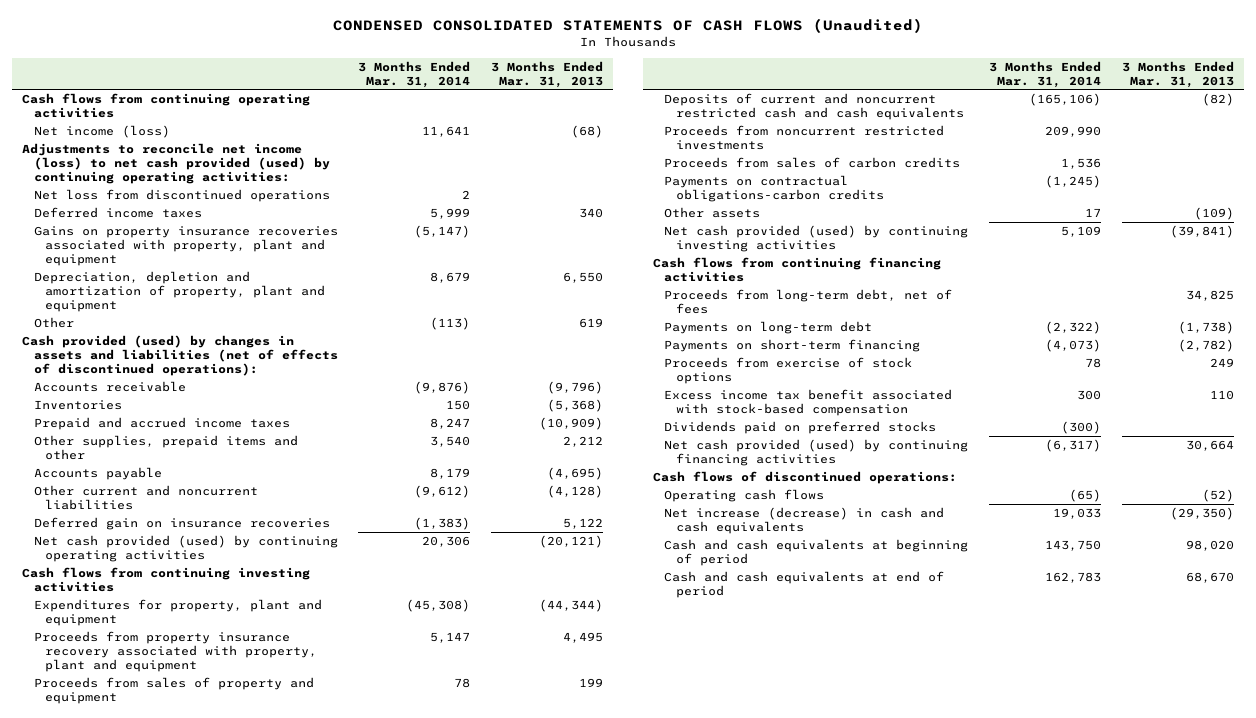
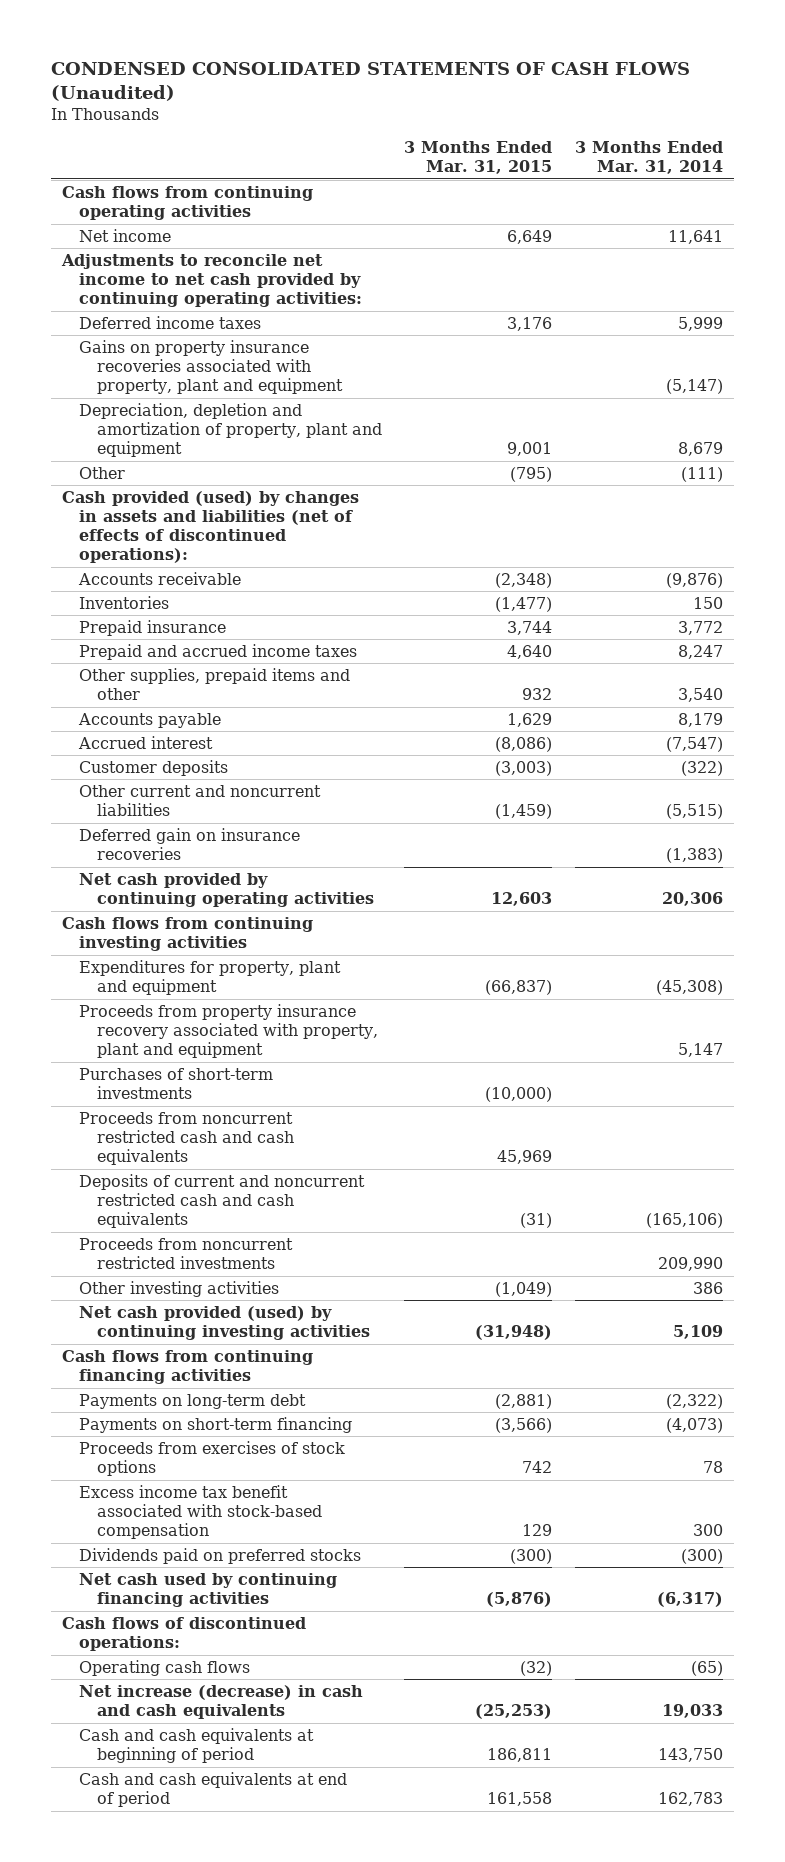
[491,60,604,88] 3 Months Ended Mar. 31, 2013 -> none
none -> [404,140,553,174] 3 Months Ended Mar. 31, 2015
[33,188,330,202] Net loss from discontinued operations -> none
[33,124,170,138] Net income (loss) -> [79,228,172,242] Net income
[22,142,330,184] Adjustments to reconcile net income (loss) to net cash provided (used) by continuing operating activities: -> [61,253,363,308] Adjustments to reconcile net income to net cash provided by continuing operating activities:
[430,316,471,330] (113) -> [680,466,723,482] (111)
none -> [79,619,227,636] Prepaid insurance
none -> [78,735,214,749] Accrued interest
none -> [79,759,229,776] Customer deposits
[414,484,471,498] (9,612) -> [665,803,723,819] (5,515)
[33,534,338,562] Net cash provided (used) by continuing operating activities -> [79,872,374,907] Net cash provided by continuing operating activities
[33,676,314,704] Proceeds from sales of property and equipment -> none
none -> [79,1067,274,1099] Purchases of short-term investments
none -> [79,1111,294,1166] Proceeds from noncurrent restricted cash and cash equivalents
[664,156,961,168] Proceeds from sales of carbon credits -> none
[664,174,884,202] Payments on contractual obligations-carbon credits -> none
[664,206,761,218] Other assets -> [79,1280,280,1297] Other investing activities
[1085,207,1102,217] 17 -> [692,1281,723,1294] 386
[664,288,953,314] Proceeds from long-term debt, net of fees -> none
[664,356,913,384] Proceeds from exercise of stock options -> [79,1440,346,1476] Proceeds from exercises of stock options
[664,438,969,466] Net cash provided (used) by continuing financing activities -> [79,1572,338,1607] Net cash used by continuing financing activities

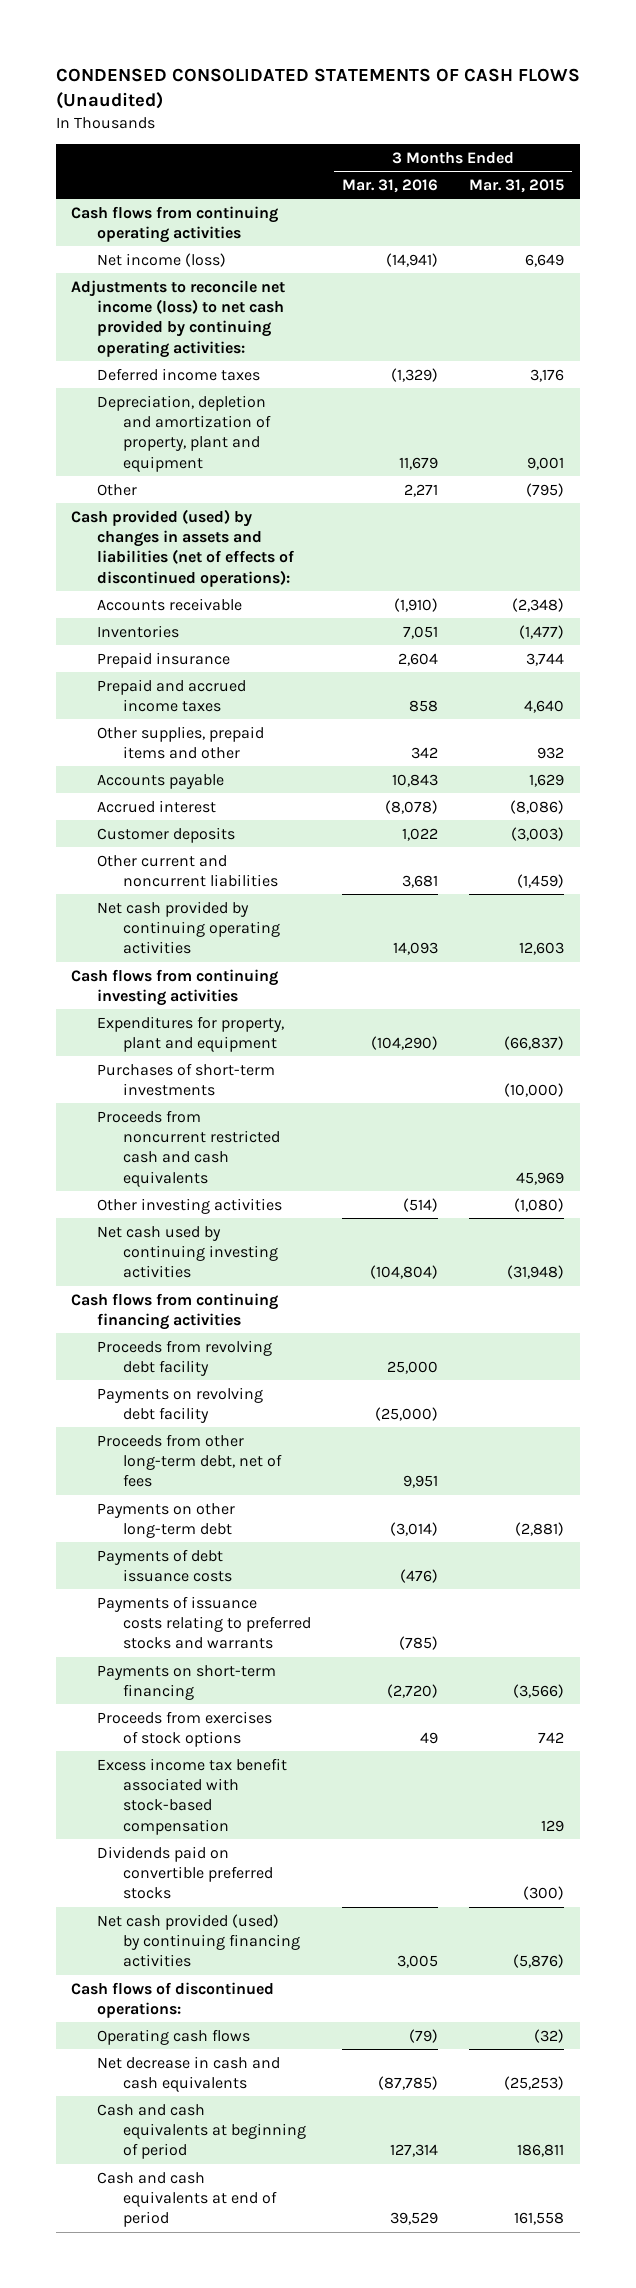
[574,140,723,174] 3 Months Ended Mar. 31, 2014 -> none
none -> [342,178,439,193] Mar. 31, 2016
[79,228,172,242] Net income -> [97,252,227,267] Net income (loss)
[61,253,363,308] Adjustments to reconcile net income to net cash provided by continuing operating activities: -> [71,279,286,358] Adjustments to reconcile net income (loss) to net cash provided by continuing operating activities:
[79,339,343,395] Gains on property insurance recoveries associated with property, plant and equipment -> none
[79,827,301,860] Deferred gain on insurance recoveries -> none
[79,1003,378,1059] Proceeds from property insurance recovery associated with property, plant and equipment -> none
[79,1173,366,1229] Deposits of current and noncurrent restricted cash and cash equivalents -> none
[79,1237,294,1269] Proceeds from noncurrent restricted investments -> none
[495,1281,553,1297] (1,049) -> [514,1197,565,1212] (1,080)
[79,1305,370,1340] Net cash provided (used) by continuing investing activities -> [97,1225,278,1279] Net cash used by continuing investing activities
none -> [97,1339,273,1376] Proceeds from revolving debt facility
none -> [97,1386,264,1423] Payments on revolving debt facility
none -> [97,1433,282,1488] Proceeds from other long-term debt, net of fees
[79,1393,307,1409] Payments on long-term debt -> [97,1502,236,1538] Payments on other long-term debt
none -> [97,1548,232,1582] Payments of debt issuance costs
none -> [97,1595,311,1650] Payments of issuance costs relating to preferred stocks and warrants
[79,1547,362,1564] Dividends paid on preferred stocks -> [97,1845,273,1900] Dividends paid on convertible preferred stocks
[79,1572,338,1607] Net cash used by continuing financing activities -> [97,1913,300,1968] Net cash provided (used) by continuing financing activities
[79,1684,364,1719] Net increase (decrease) in cash and cash equivalents -> [97,2055,281,2092] Net decrease in cash and cash equivalents

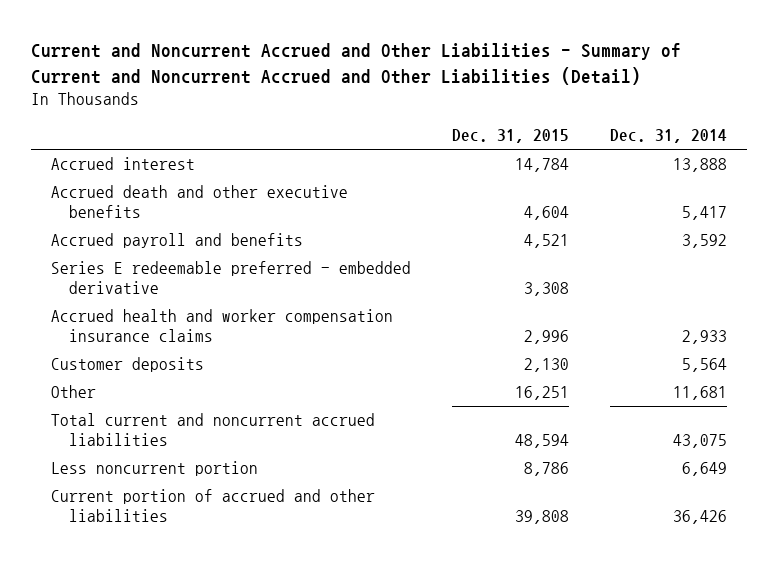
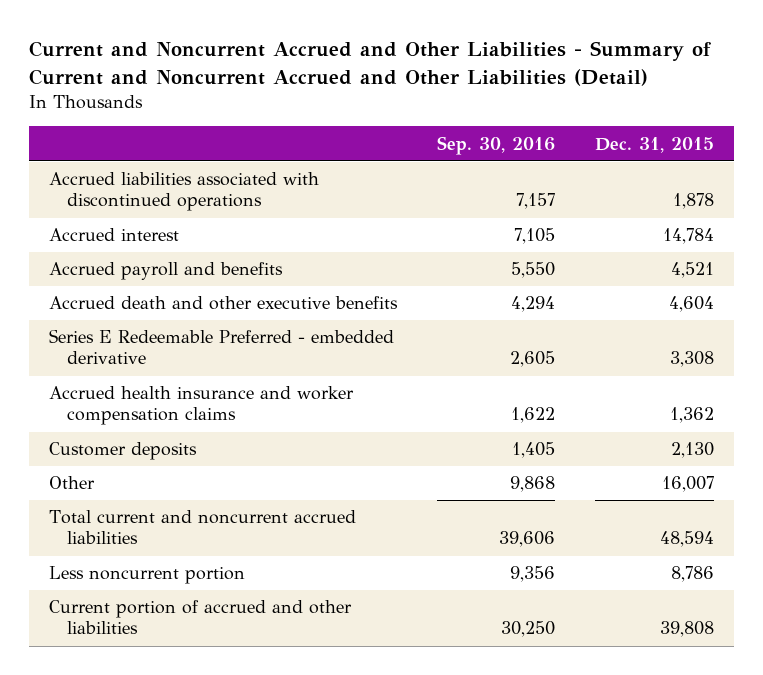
[609,129,727,144] Dec. 31, 2014 -> none
none -> [436,135,555,155] Sep. 30, 2016
none -> [48,172,319,212] Accrued liabilities associated with discontinued operations
[51,185,349,218] Accrued death and other executive benefits -> [48,296,398,311] Accrued death and other executive benefits
[51,261,412,294] Series E redeemable preferred - embedded derivative -> [48,329,394,365] Series E Redeemable Preferred - embedded derivative
[51,309,394,342] Accrued health and worker compensation insurance claims -> [48,386,354,426] Accrued health insurance and worker compensation claims
[523,329,569,344] 2,996 -> [670,407,715,424] 1,362
[514,386,569,401] 16,251 -> [662,476,715,493] 16,007

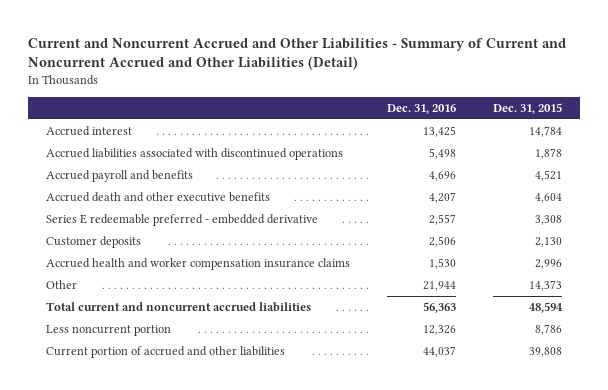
[436,135,555,155] Sep. 30, 2016 -> none
none -> [386,104,456,115] Dec. 31, 2016
[48,172,319,212] Accrued liabilities associated with discontinued operations -> [46,148,344,161] Accrued liabilities associated with discontinued operations
[48,386,354,426] Accrued health insurance and worker compensation claims -> none
[48,329,394,365] Series E Redeemable Preferred - embedded derivative -> [46,214,319,227] Series E redeemable preferred - embedded derivative
none -> [46,258,351,271] Accrued health and worker compensation insurance claims
[662,476,715,493] 16,007 -> [528,280,562,292] 14,373

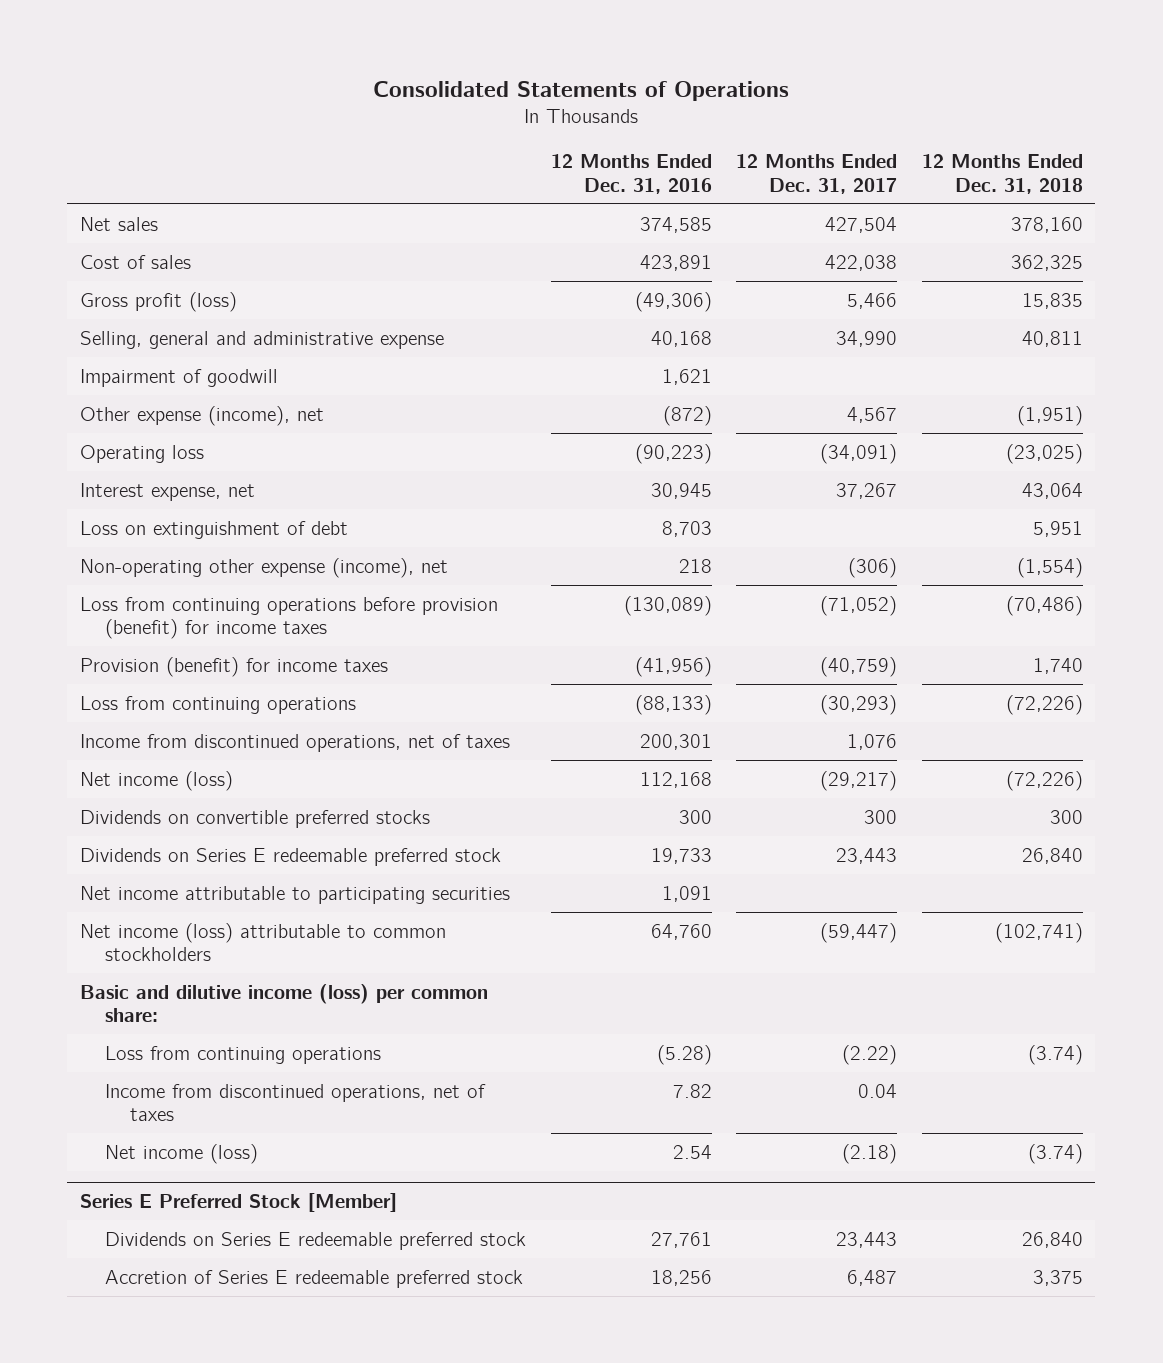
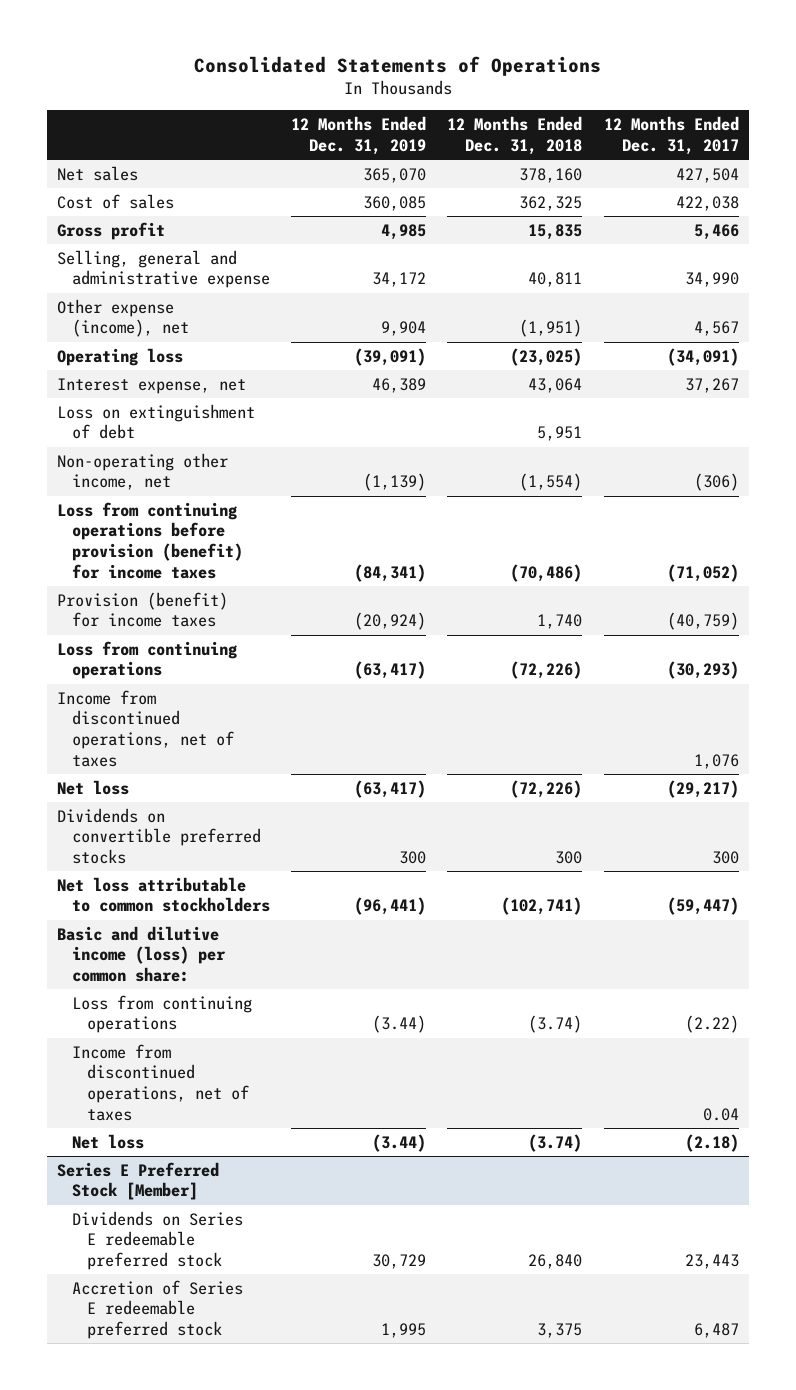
[550,154,712,194] 12 Months Ended Dec. 31, 2016 -> none
none -> [291,116,427,155] 12 Months Ended Dec. 31, 2019
[79,291,237,312] Gross profit (loss) -> [57,221,166,240] Gross profit
[79,368,278,387] Impairment of goodwill -> none
[79,557,448,578] Non-operating other expense (income), net -> [57,452,229,491] Non-operating other income, net
[79,770,233,791] Net income (loss) -> [57,779,130,795] Net loss
[79,847,501,866] Dividends on Series E redeemable preferred stock -> none
[79,885,510,904] Net income attributable to participating securities -> none
[79,922,446,961] Net income (loss) attributable to common stockholders -> [57,876,270,913] Net loss attributable to common stockholders
[104,1143,258,1164] Net income (loss) -> [71,1133,144,1149] Net loss

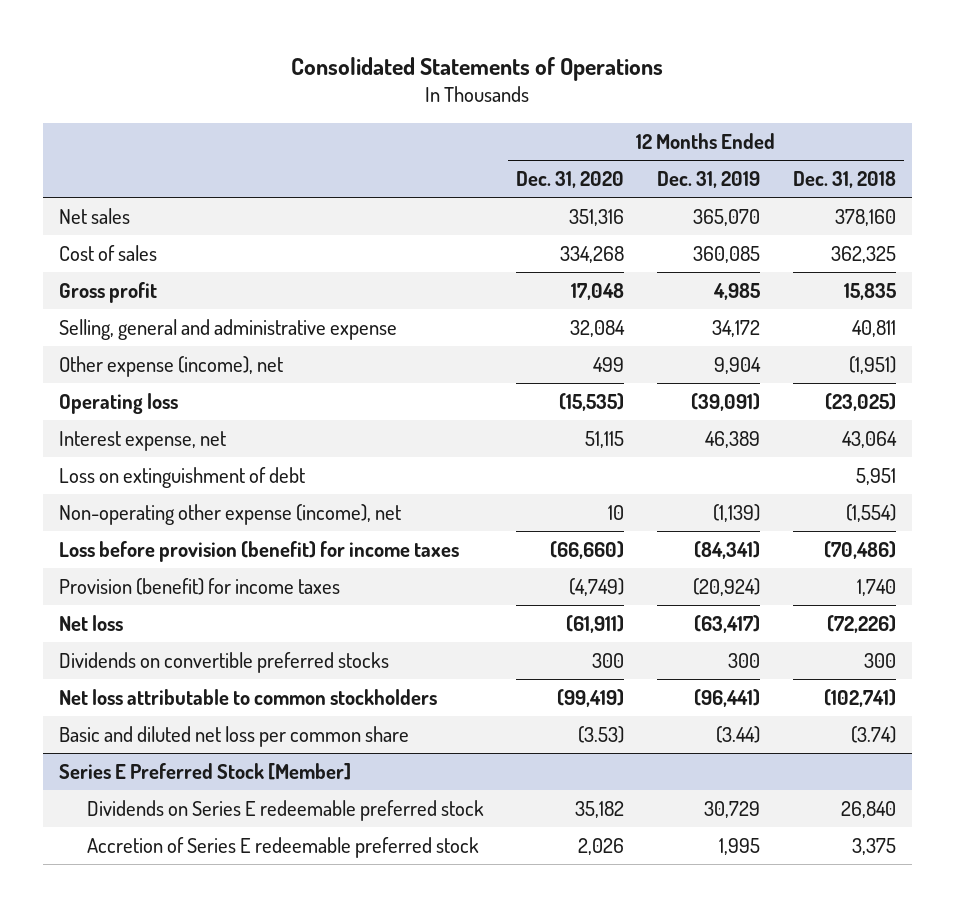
[603,116,739,155] 12 Months Ended Dec. 31, 2017 -> none
none -> [516,171,625,189] Dec. 31, 2020
[57,452,229,491] Non-operating other income, net -> [59,504,402,526] Non-operating other expense (income), net
[57,501,243,579] Loss from continuing operations before provision (benefit) for income taxes -> [59,541,460,563] Loss before provision (benefit) for income taxes
[57,640,238,680] Loss from continuing operations -> none
[57,689,234,767] Income from discontinued operations, net of taxes -> none
[57,925,226,983] Basic and dilutive income (loss) per common share: -> none
[71,994,252,1034] Loss from continuing operations -> none
[71,1043,249,1121] Income from discontinued operations, net of taxes -> none
[71,1133,144,1149] Net loss -> [59,726,410,748] Basic and diluted net loss per common share

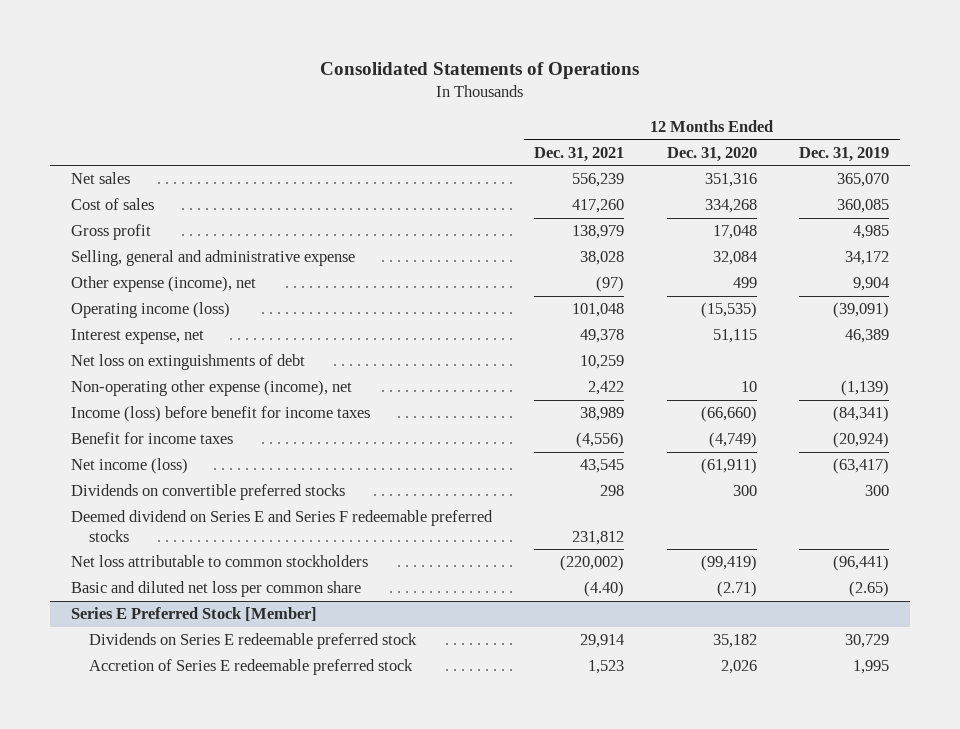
[792,171,896,189] Dec. 31, 2018 -> none
none -> [534,146,625,162] Dec. 31, 2021
[59,393,179,415] Operating loss -> [71,302,231,319] Operating income (loss)
[59,467,306,489] Loss on extinguishment of debt -> [71,354,306,371] Net loss on extinguishments of debt
[59,541,460,563] Loss before provision (benefit) for income taxes -> [71,406,371,423] Income (loss) before benefit for income taxes
[59,578,341,596] Provision (benefit) for income taxes -> [71,432,234,445] Benefit for income taxes
[59,615,124,632] Net loss -> [71,458,189,475] Net income (loss)
none -> [71,510,494,542] Deemed dividend on Series E and Series F redeemable preferred stocks
[578,726,625,744] (3.53) -> [716,581,757,598] (2.71)
[715,726,760,744] (3.44) -> [849,581,890,598] (2.65)

